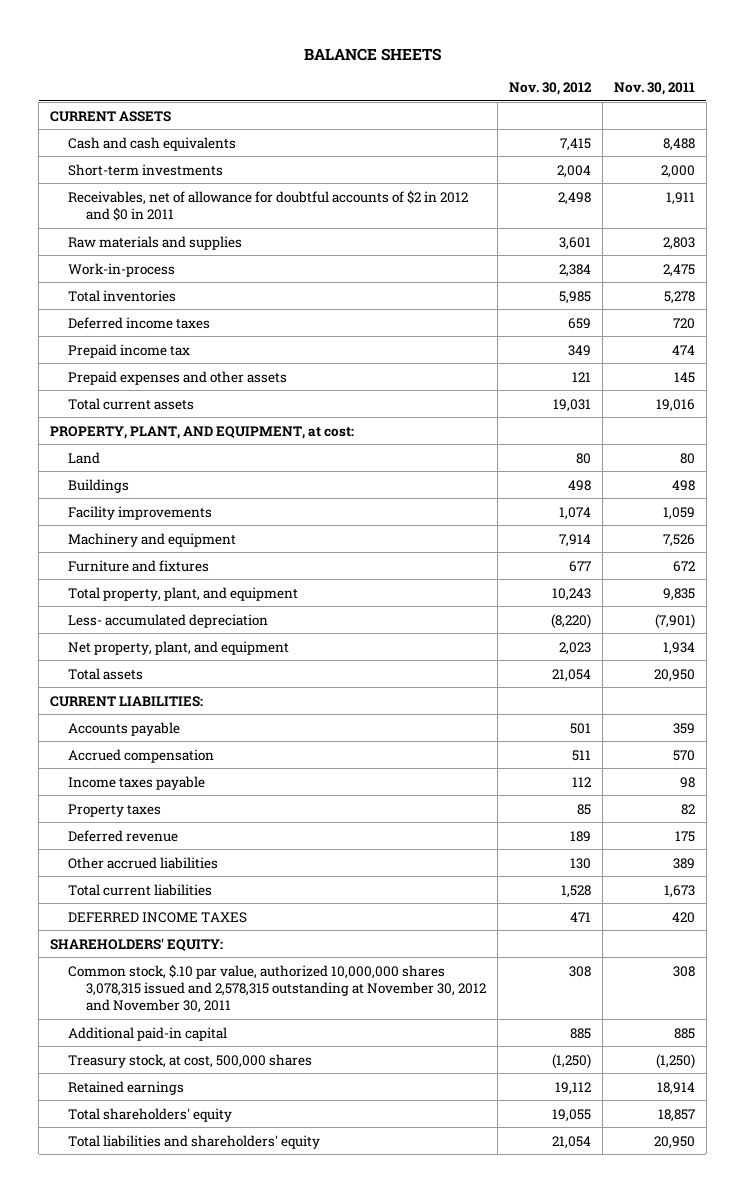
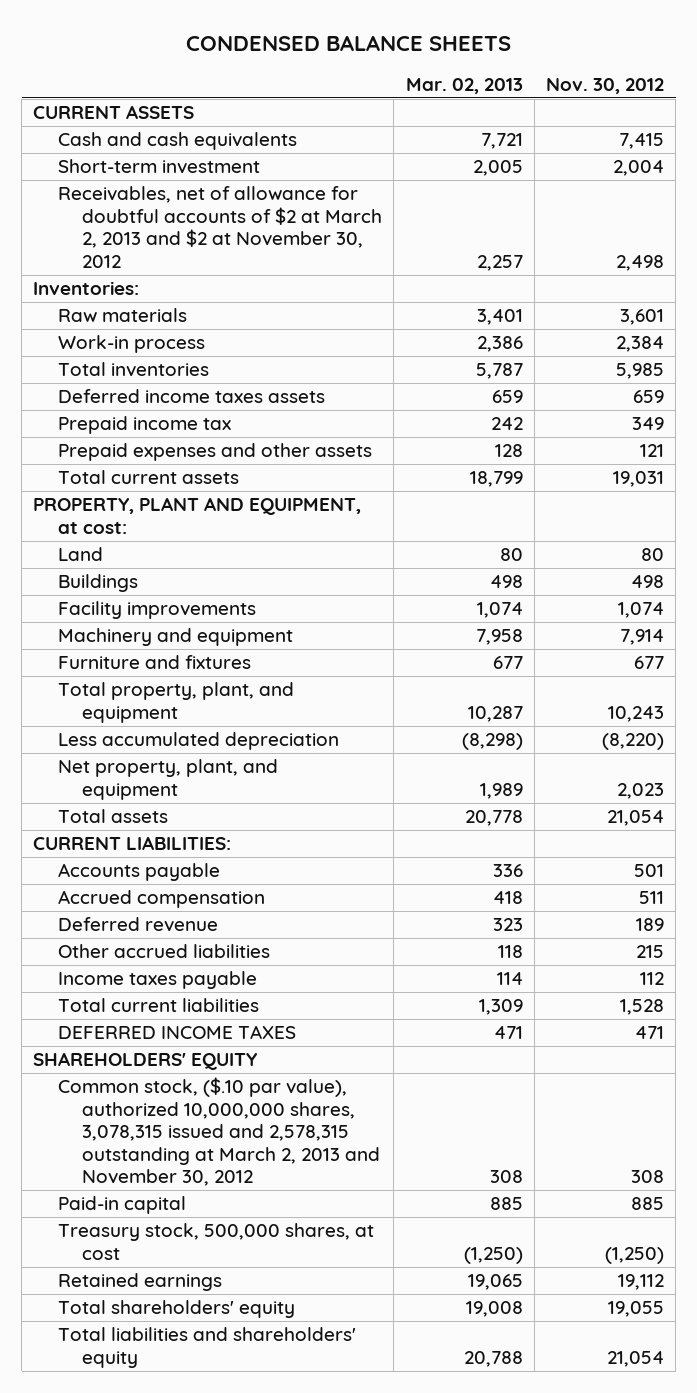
[303,47,441,61] BALANCE SHEETS -> [185,35,511,52] CONDENSED BALANCE SHEETS
[613,81,695,95] Nov. 30, 2011 -> none
none -> [405,78,523,95] Mar. 02, 2013
[68,163,224,176] Short-term investments -> [57,159,260,175] Short-term investment
[68,189,469,221] Receivables, net of allowance for doubtful accounts of $2 in 2012 and $0 in 2011 -> [57,186,383,268] Receivables, net of allowance for doubtful accounts of $2 at March 2, 2013 and $2 at November 30, 2012
none -> [33,281,140,296] Inventories:
[68,235,243,250] Raw materials and supplies -> [57,308,187,323] Raw materials
[68,262,176,277] Work-in-process -> [57,335,205,354] Work-in process
[68,316,211,329] Deferred income taxes -> [57,389,325,404] Deferred income taxes assets
[50,425,355,439] PROPERTY, PLANT, AND EQUIPMENT, at cost: -> [33,497,362,534] PROPERTY, PLANT AND EQUIPMENT, at cost:
[68,613,269,628] Less- accumulated depreciation -> [57,732,339,751] Less accumulated depreciation
[68,803,162,817] Property taxes -> none
[569,857,591,869] 130 -> [635,945,664,959] 215
[68,775,206,790] Income taxes payable -> [57,971,257,990] Income taxes payable
[50,937,224,951] SHAREHOLDERS' EQUITY: -> [33,1052,259,1071] SHAREHOLDERS' EQUITY
[68,963,486,1014] Common stock, $.10 par value, authorized 10,000,000 shares 3,078,315 issued and 2,578,315 outstanding at November 30, 2012 and November 30, 2011 -> [57,1077,381,1187] Common stock, ($.10 par value), authorized 10,000,000 shares, 3,078,315 issued and 2,578,315 outstanding at March 2, 2013 and November 30, 2012
[68,1026,228,1041] Additional paid-in capital -> [57,1196,186,1215] Paid-in capital
[68,1053,313,1068] Treasury stock, at cost, 500,000 shares -> [57,1223,374,1260] Treasury stock, 500,000 shares, at cost

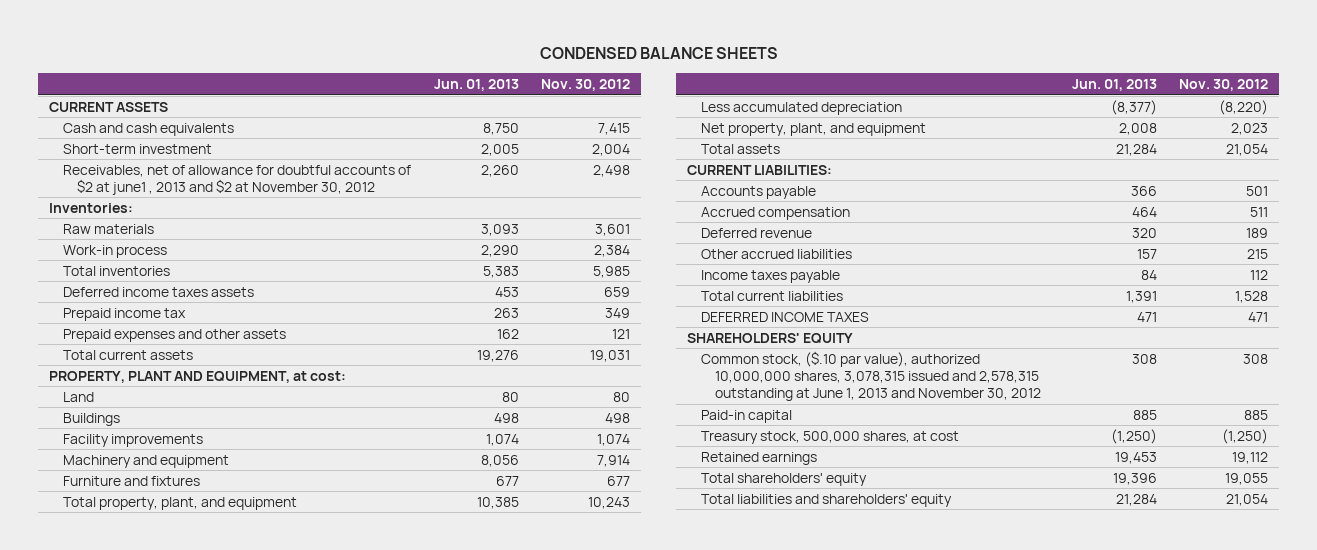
[405,78,523,95] Mar. 02, 2013 -> none
none -> [433,79,519,92] Jun. 01, 2013
[57,186,383,268] Receivables, net of allowance for doubtful accounts of $2 at March 2, 2013 and $2 at November 30, 2012 -> [63,164,412,195] Receivables, net of allowance for doubtful accounts of $2 at june1 , 2013 and $2 at November 30, 2012
[57,1077,381,1187] Common stock, ($.10 par value), authorized 10,000,000 shares, 3,078,315 issued and 2,578,315 outstanding at March 2, 2013 and November 30, 2012 -> [701,350,1042,401] Common stock, ($.10 par value), authorized 10,000,000 shares, 3,078,315 issued and 2,578,315 outstanding at June 1, 2013 and November 30, 2012

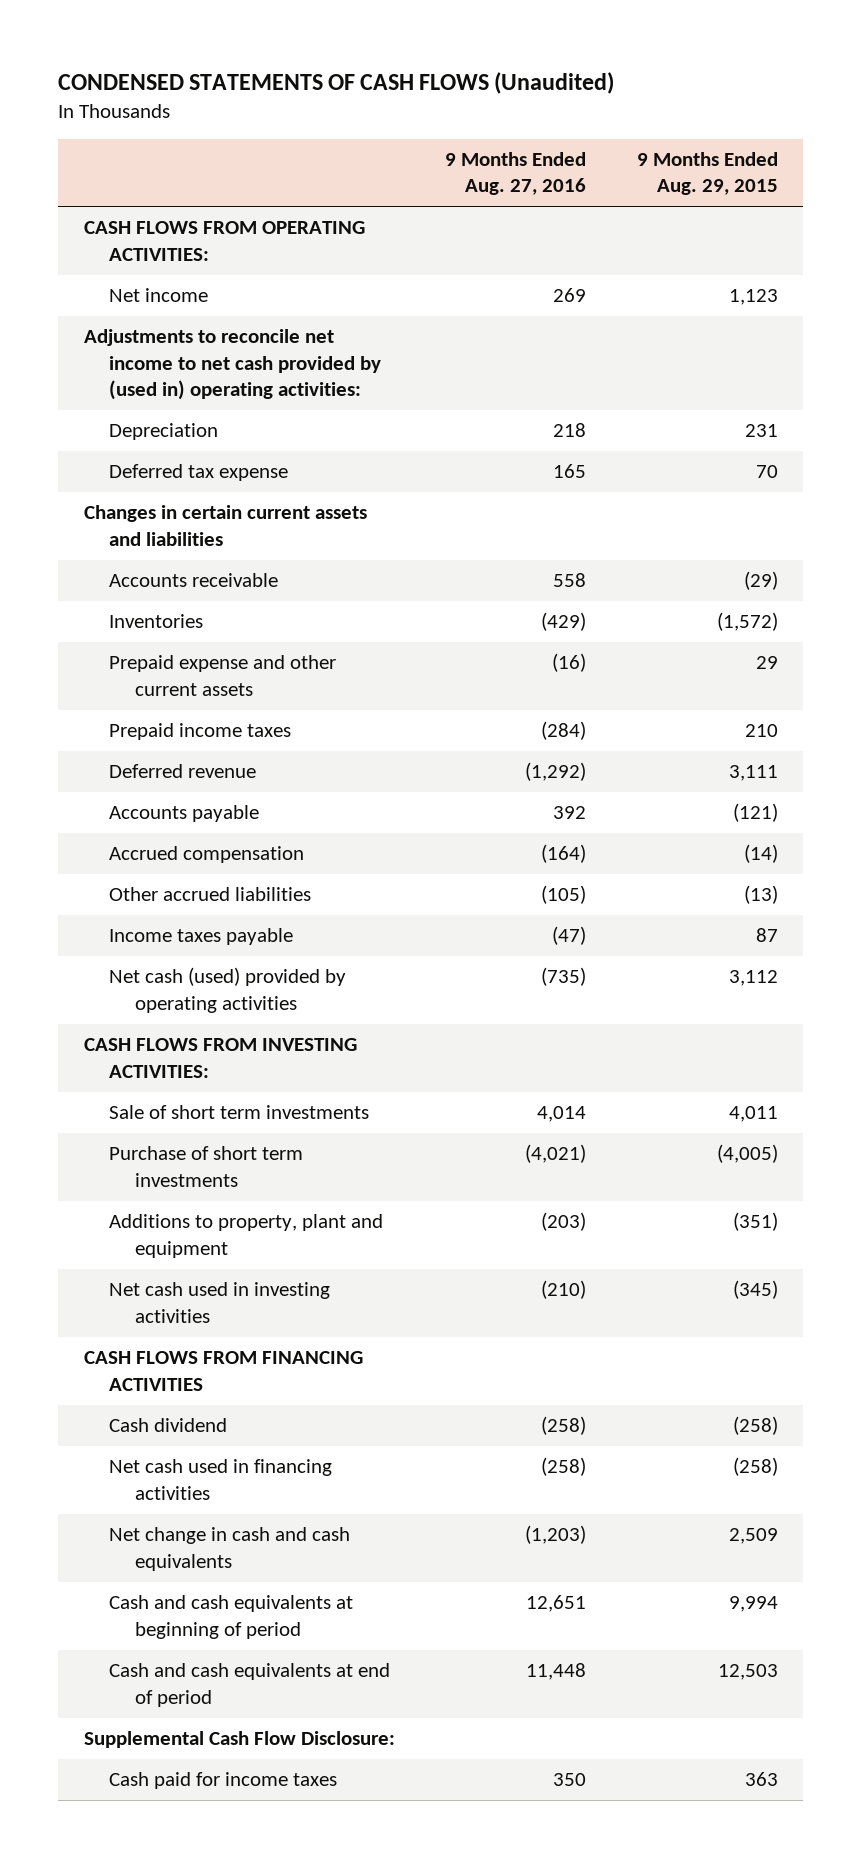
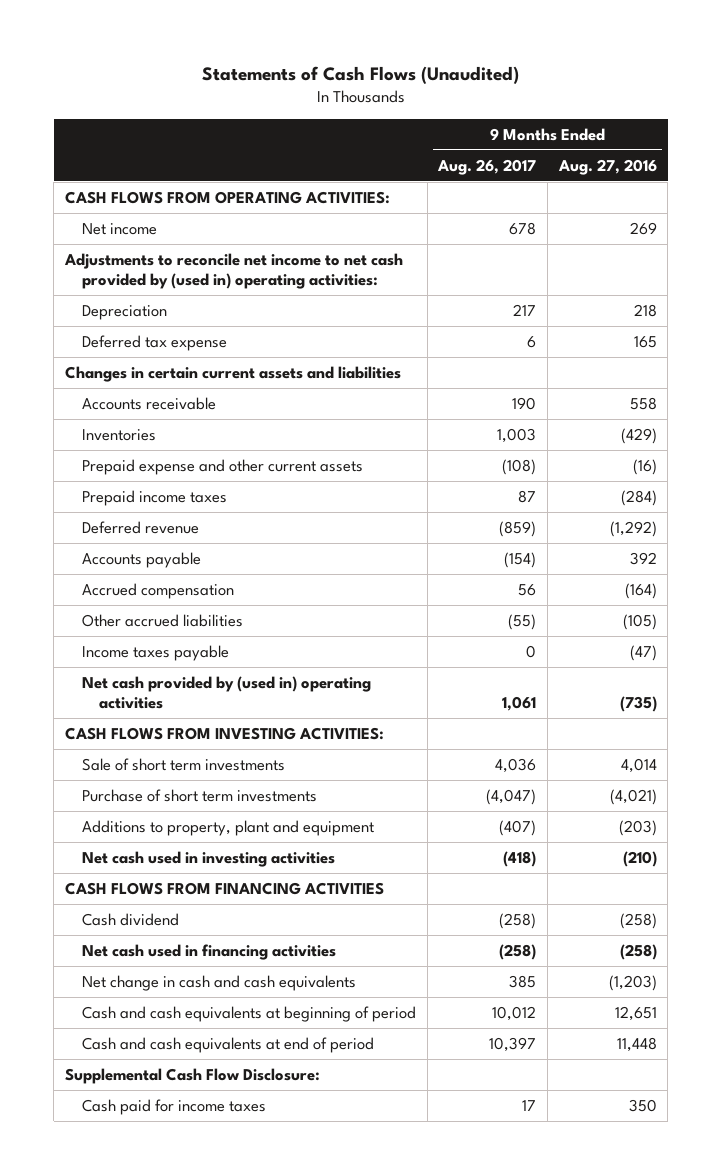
[58,72,615,95] CONDENSED STATEMENTS OF CASH FLOWS (Unaudited) -> [201,65,519,84] Statements of Cash Flows (Unaudited)
[636,151,778,196] 9 Months Ended Aug. 29, 2015 -> none
none -> [437,158,537,175] Aug. 26, 2017
[109,967,347,1013] Net cash (used) provided by operating activities -> [82,676,372,709] Net cash provided by (used in) operating activities

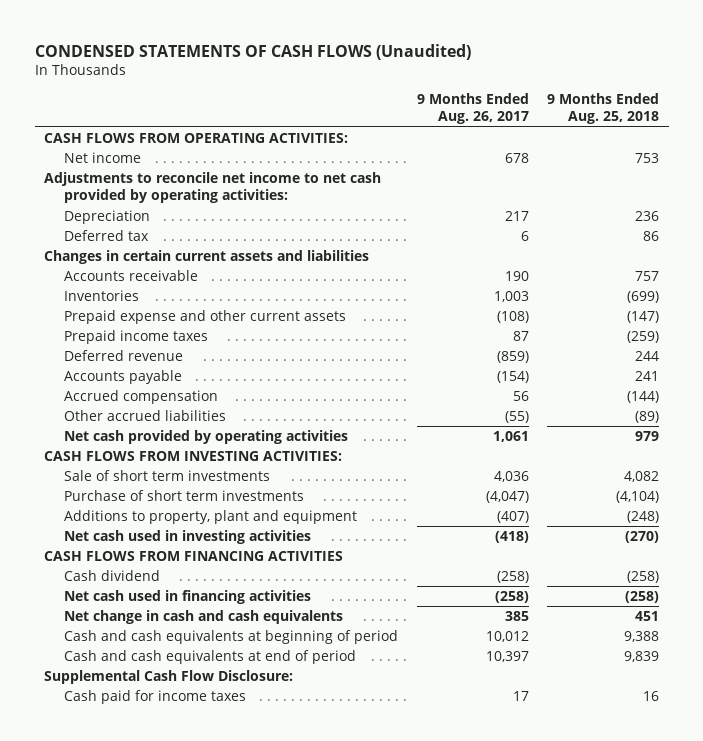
[201,65,519,84] Statements of Cash Flows (Unaudited) -> [34,43,471,60] CONDENSED STATEMENTS OF CASH FLOWS (Unaudited)
[557,158,657,175] Aug. 27, 2016 -> none
none -> [547,93,660,125] 9 Months Ended Aug. 25, 2018
[63,253,403,289] Adjustments to reconcile net income to net cash provided by (used in) operating activities: -> [44,172,382,204] Adjustments to reconcile net income to net cash provided by operating activities:
[82,335,228,352] Deferred tax expense -> [64,230,150,242] Deferred tax
[82,645,230,662] Income taxes payable -> none
[82,676,372,709] Net cash provided by (used in) operating activities -> [64,430,349,445] Net cash provided by operating activities

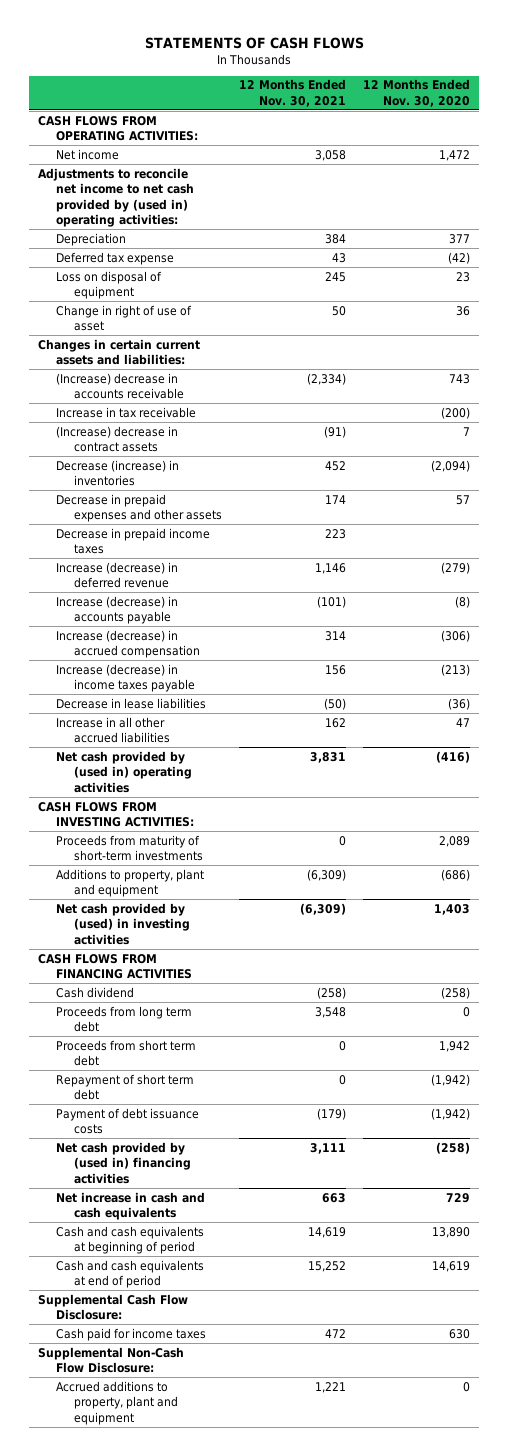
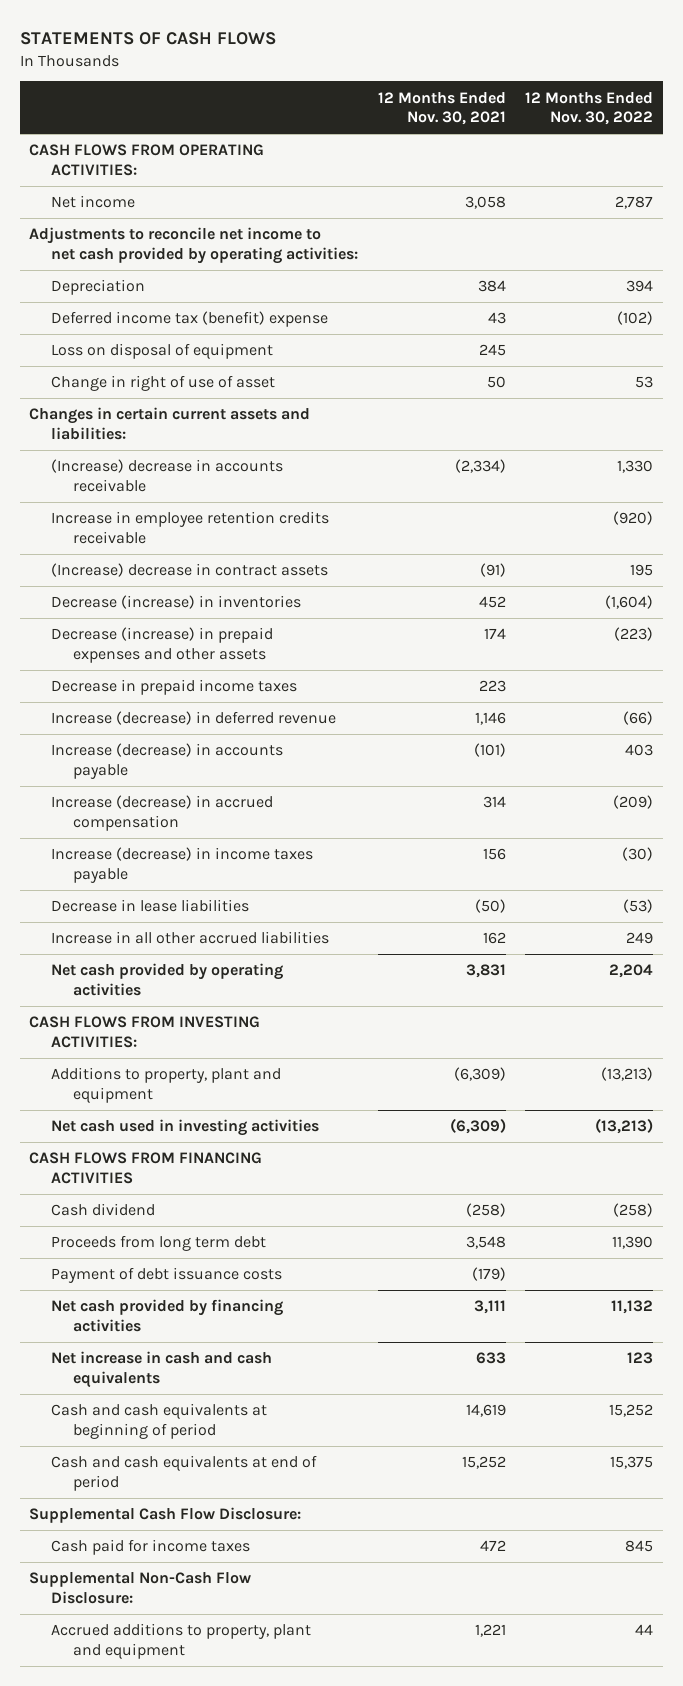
[363,79,471,107] 12 Months Ended Nov. 30, 2020 -> none
none -> [525,91,654,126] 12 Months Ended Nov. 30, 2022
[38,167,194,227] Adjustments to reconcile net income to net cash provided by (used in) operating activities: -> [29,227,359,264] Adjustments to reconcile net income to net cash provided by operating activities:
[55,251,174,265] Deferred tax expense -> [51,311,329,328] Deferred income tax (benefit) expense
[55,406,196,418] Increase in tax receivable -> none
none -> [51,511,330,544] Increase in employee retention credits receivable
[55,493,222,523] Decrease in prepaid expenses and other assets -> [51,627,274,663] Decrease (increase) in prepaid expenses and other assets
[55,750,192,793] Net cash provided by (used in) operating activities -> [51,963,284,996] Net cash provided by operating activities
[55,834,203,862] Proceeds from maturity of short-term investments -> none
[55,902,190,945] Net cash provided by (used) in investing activities -> [51,1119,320,1137] Net cash used in investing activities
[55,1039,196,1067] Proceeds from short term debt -> none
[55,1073,194,1101] Repayment of short term debt -> none
[55,1141,191,1184] Net cash provided by (used in) financing activities -> [51,1299,284,1332] Net cash provided by financing activities
[321,1192,346,1203] 663 -> [475,1352,506,1365] 633

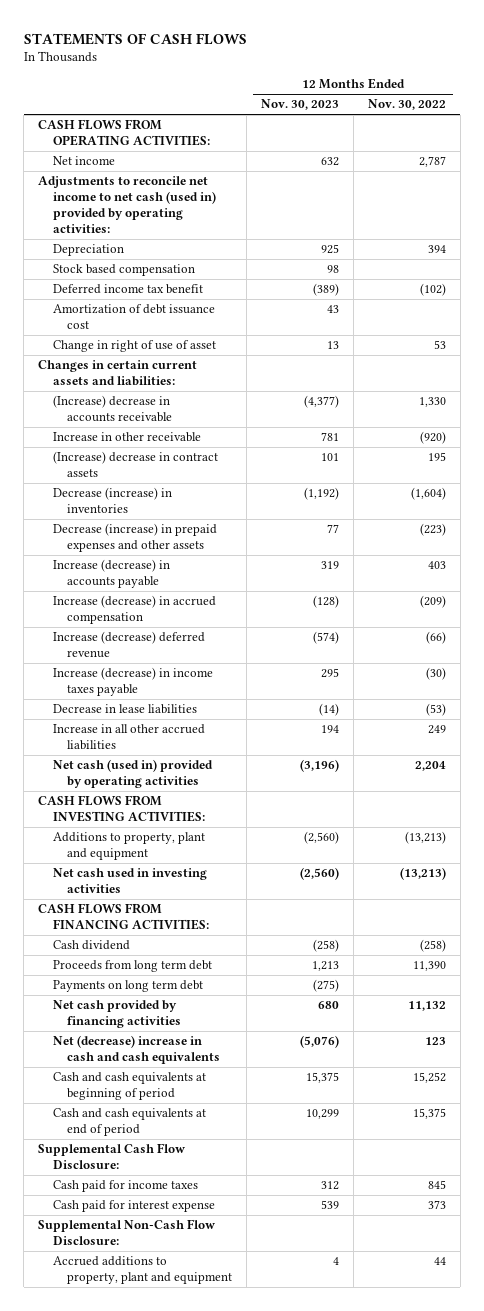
[377,91,506,126] 12 Months Ended Nov. 30, 2021 -> none
none -> [260,99,339,111] Nov. 30, 2023
[29,227,359,264] Adjustments to reconcile net income to net cash provided by operating activities: -> [38,176,216,233] Adjustments to reconcile net income to net cash (used in) provided by operating activities:
[51,343,274,360] Loss on disposal of equipment -> none
none -> [52,264,195,277] Stock based compensation
[51,311,329,328] Deferred income tax (benefit) expense -> [52,284,203,295] Deferred income tax benefit
none -> [52,304,215,330] Amortization of debt issuance cost
[51,511,330,544] Increase in employee retention credits receivable -> none
none -> [52,432,201,443] Increase in other receivable
[51,679,298,696] Decrease in prepaid income taxes -> none
[51,711,337,726] Increase (decrease) in deferred revenue -> none
none -> [52,631,205,659] Increase (decrease) deferred revenue
[51,963,284,996] Net cash provided by operating activities -> [52,759,213,789] Net cash (used in) provided by operating activities
[29,1152,263,1184] CASH FLOWS FROM FINANCING ACTIVITIES -> [38,903,209,931] CASH FLOWS FROM FINANCING ACTIVITIES:
[51,1267,283,1284] Payment of debt issuance costs -> none
none -> [52,980,203,993] Payments on long term debt
[51,1351,273,1388] Net increase in cash and cash equivalents -> [52,1035,220,1065] Net (decrease) increase in cash and cash equivalents
none -> [52,1200,215,1213] Cash paid for interest expense

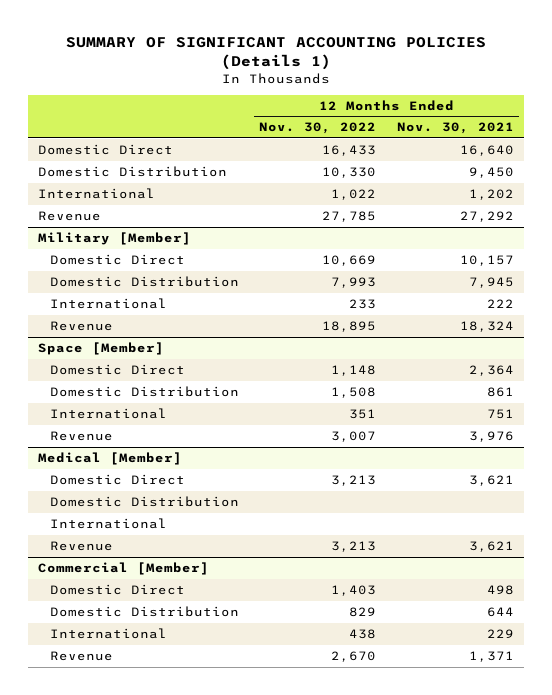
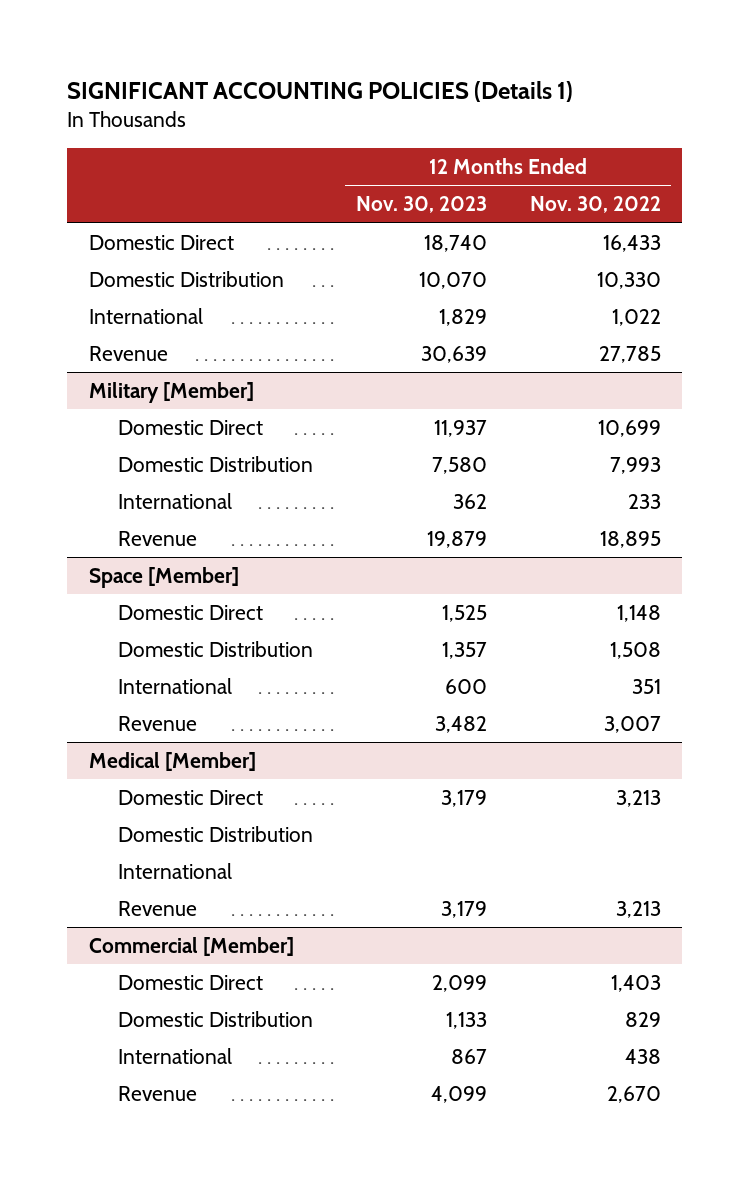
[66,37,487,70] SUMMARY OF SIGNIFICANT ACCOUNTING POLICIES (Details 1) -> [67,81,574,103] SIGNIFICANT ACCOUNTING POLICIES (Details 1)
[396,122,514,135] Nov. 30, 2021 -> none
none -> [355,196,487,214] Nov. 30, 2023
[322,255,377,267] 10,669 -> [597,419,661,437] 10,699

